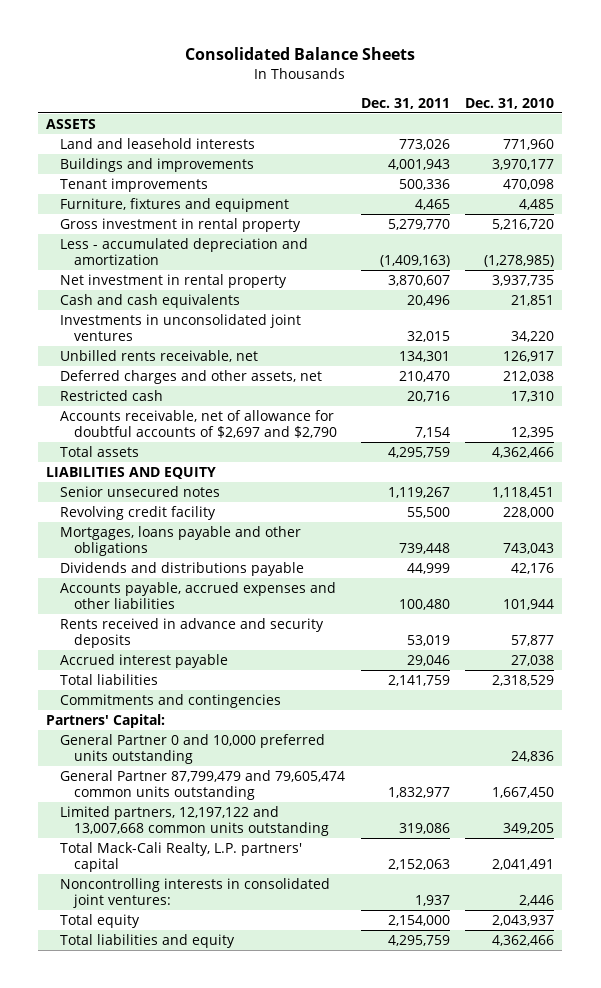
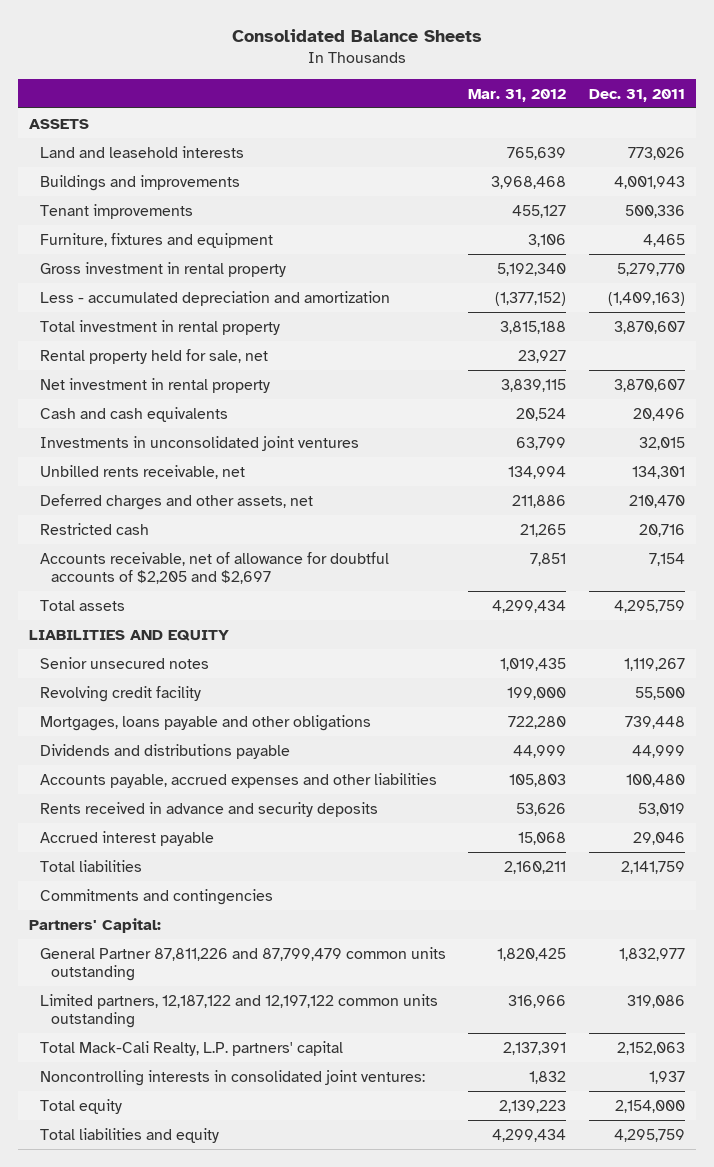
[465,97,555,109] Dec. 31, 2010 -> none
none -> [468,88,567,102] Mar. 31, 2012
none -> [40,319,281,335] Total investment in rental property
none -> [40,348,269,364] Rental property held for sale, net
[60,409,338,438] Accounts receivable, net of allowance for doubtful accounts of $2,697 and $2,790 -> [40,551,390,585] Accounts receivable, net of allowance for doubtful accounts of $2,205 and $2,697
[60,733,326,764] General Partner 0 and 10,000 preferred units outstanding -> none
[60,769,346,800] General Partner 87,799,479 and 79,605,474 common units outstanding -> [40,946,447,982] General Partner 87,811,226 and 87,799,479 common units outstanding
[60,805,330,836] Limited partners, 12,197,122 and 13,007,668 common units outstanding -> [40,993,439,1029] Limited partners, 12,187,122 and 12,197,122 common units outstanding

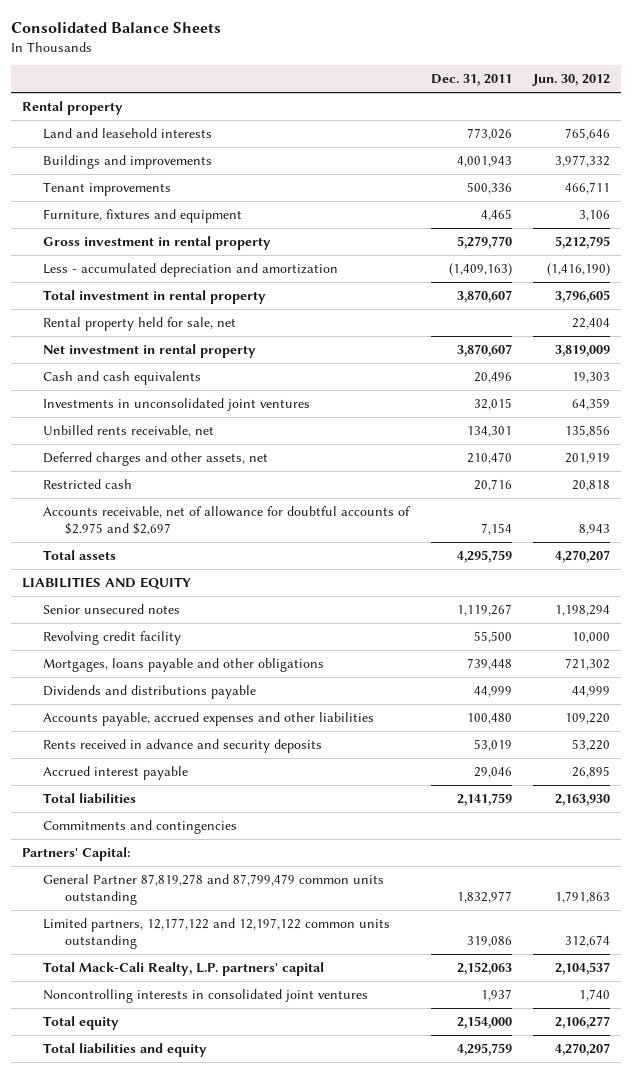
[468,88,567,102] Mar. 31, 2012 -> none
none -> [532,74,611,87] Jun. 30, 2012
[28,118,89,129] ASSETS -> none
none -> [21,100,123,115] Rental property
[40,551,390,585] Accounts receivable, net of allowance for doubtful accounts of $2,205 and $2,697 -> [43,505,412,536] Accounts receivable, net of allowance for doubtful accounts of $2.975 and $2,697
[40,946,447,982] General Partner 87,811,226 and 87,799,479 common units outstanding -> [43,873,385,906] General Partner 87,819,278 and 87,799,479 common units outstanding
[40,993,439,1029] Limited partners, 12,187,122 and 12,197,122 common units outstanding -> [43,917,391,950] Limited partners, 12,177,122 and 12,197,122 common units outstanding
[40,1069,426,1086] Noncontrolling interests in consolidated joint ventures: -> [43,988,369,1003] Noncontrolling interests in consolidated joint ventures

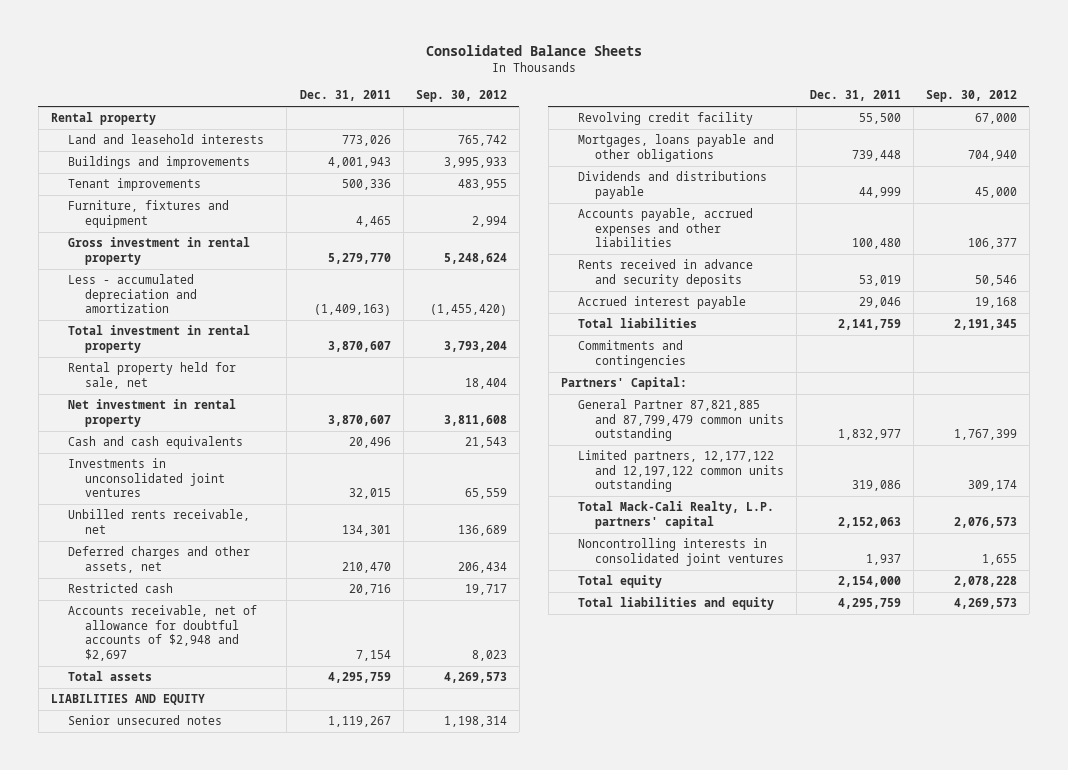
[532,74,611,87] Jun. 30, 2012 -> none
none -> [415,90,507,103] Sep. 30, 2012
[43,505,412,536] Accounts receivable, net of allowance for doubtful accounts of $2.975 and $2,697 -> [68,605,258,661] Accounts receivable, net of allowance for doubtful accounts of $2,948 and $2,697
[43,873,385,906] General Partner 87,819,278 and 87,799,479 common units outstanding -> [578,399,785,442] General Partner 87,821,885 and 87,799,479 common units outstanding

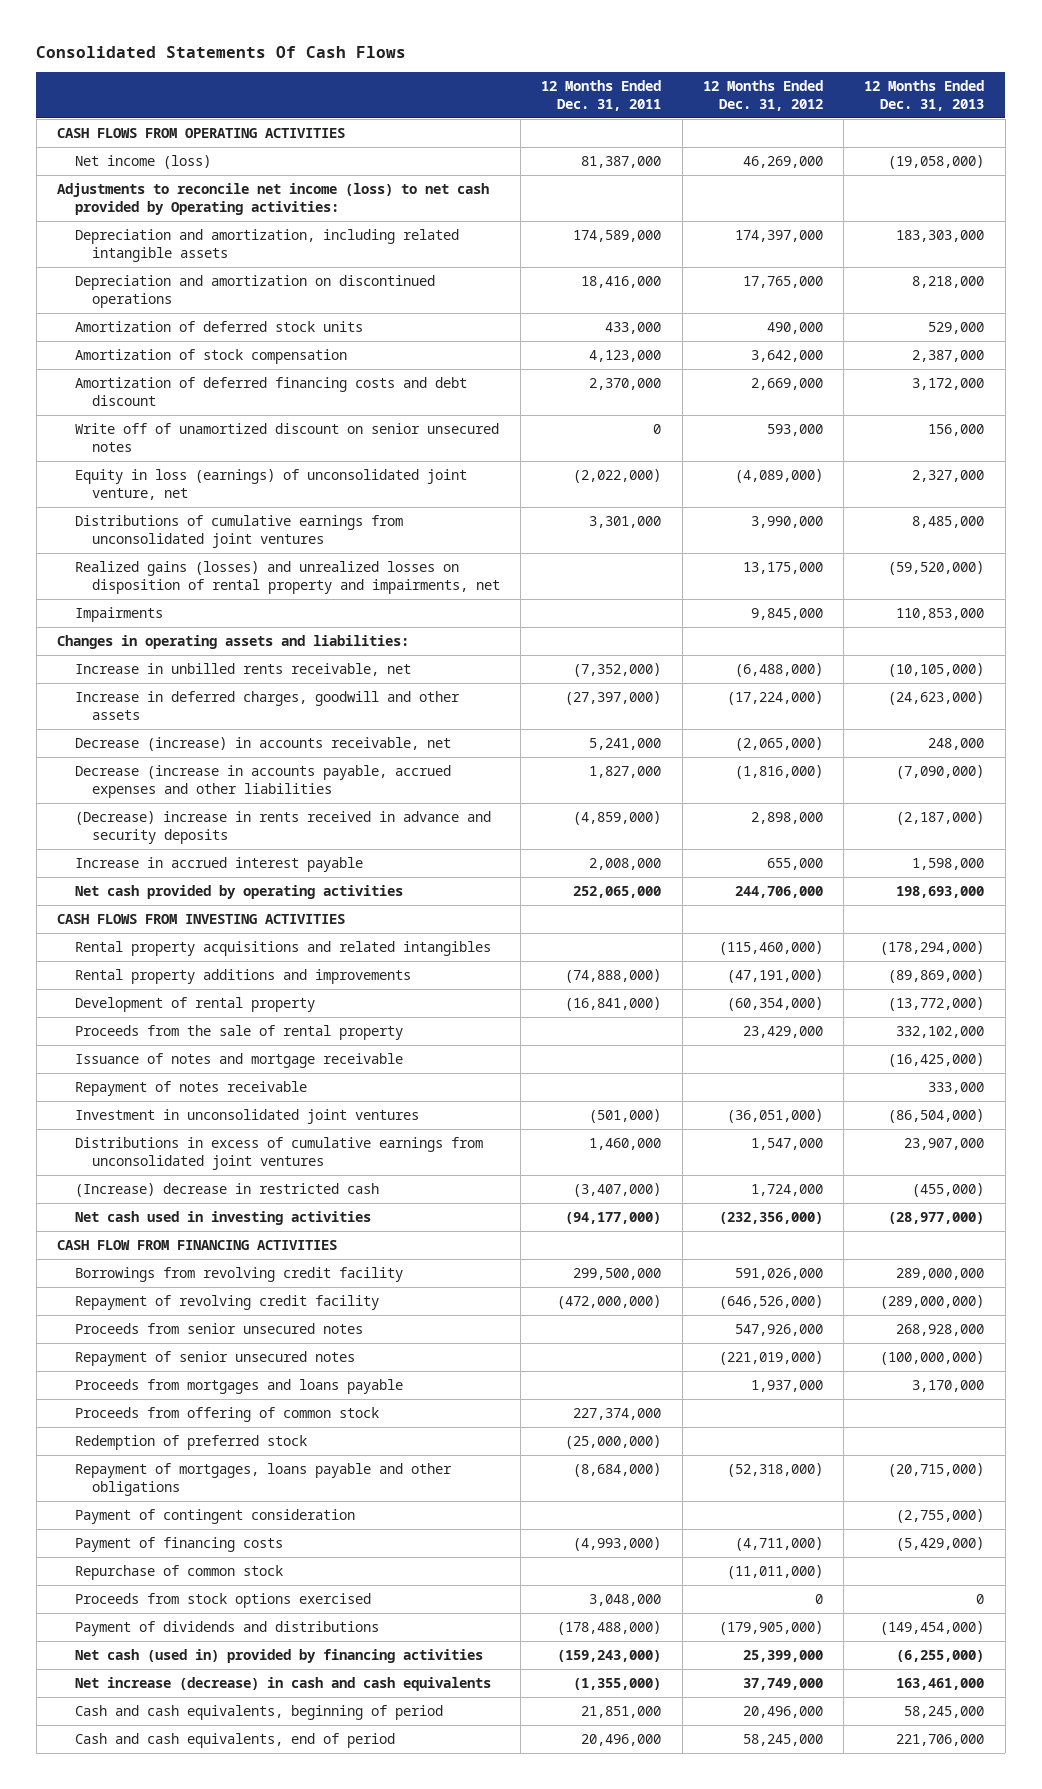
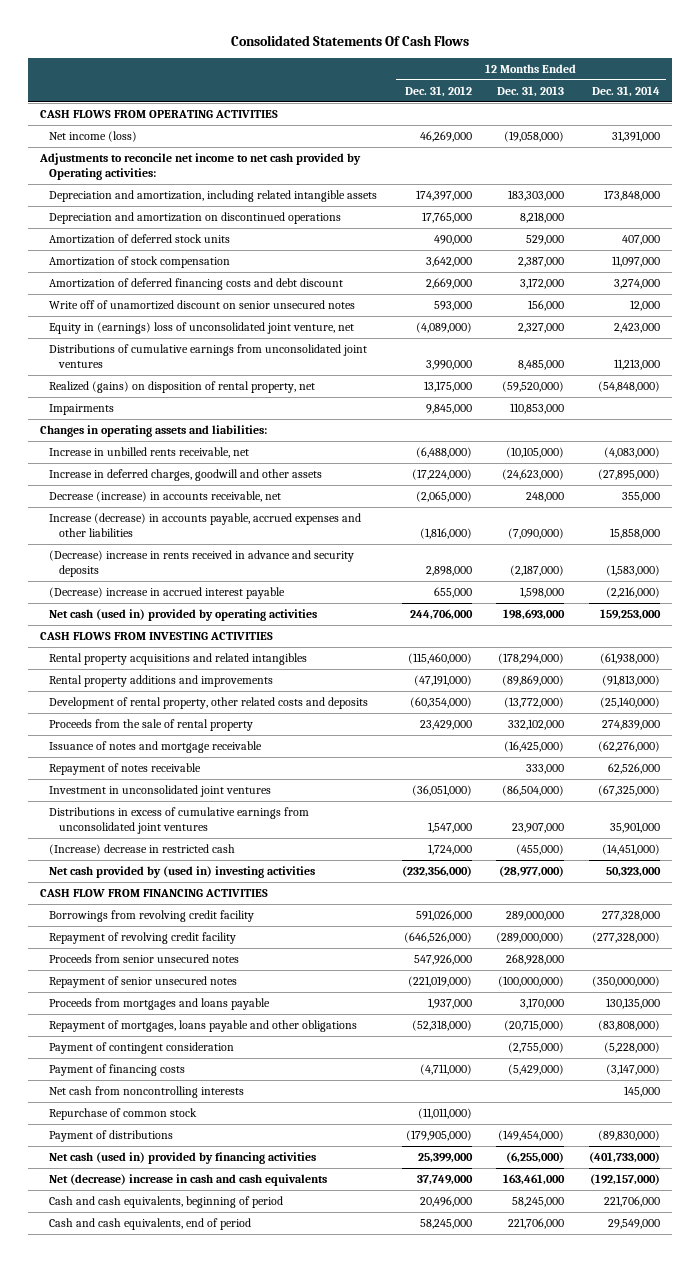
[541,80,662,112] 12 Months Ended Dec. 31, 2011 -> none
none -> [591,85,660,97] Dec. 31, 2014
[57,182,490,215] Adjustments to reconcile net income (loss) to net cash provided by Operating activities: -> [38,152,361,181] Adjustments to reconcile net income to net cash provided by Operating activities:
[74,468,467,500] Equity in loss (earnings) of unconsolidated joint venture, net -> [49,321,355,334] Equity in (earnings) loss of unconsolidated joint venture, net
[74,560,500,594] Realized gains (losses) and unrealized losses on disposition of rental property and impairments, net -> [49,380,316,393] Realized (gains) on disposition of rental property, net
[74,764,451,798] Decrease (increase in accounts payable, accrued expenses and other liabilities -> [49,512,362,538] Increase (decrease) in accounts payable, accrued expenses and other liabilities
[74,856,363,872] Increase in accrued interest payable -> [49,586,286,599] (Decrease) increase in accrued interest payable
[74,884,403,899] Net cash provided by operating activities -> [49,608,318,621] Net cash (used in) provided by operating activities
[74,996,315,1012] Development of rental property -> [49,696,369,709] Development of rental property, other related costs and deposits
[74,1210,371,1225] Net cash used in investing activities -> [49,865,316,878] Net cash provided by (used in) investing activities
[74,1406,379,1422] Proceeds from offering of common stock -> none
[74,1434,307,1450] Redemption of preferred stock -> none
none -> [49,1085,245,1098] Net cash from noncontrolling interests
[74,1592,371,1608] Proceeds from stock options exercised -> none
[74,1620,379,1636] Payment of dividends and distributions -> [49,1129,174,1142] Payment of distributions
[74,1676,491,1691] Net increase (decrease) in cash and cash equivalents -> [49,1173,328,1186] Net (decrease) increase in cash and cash equivalents

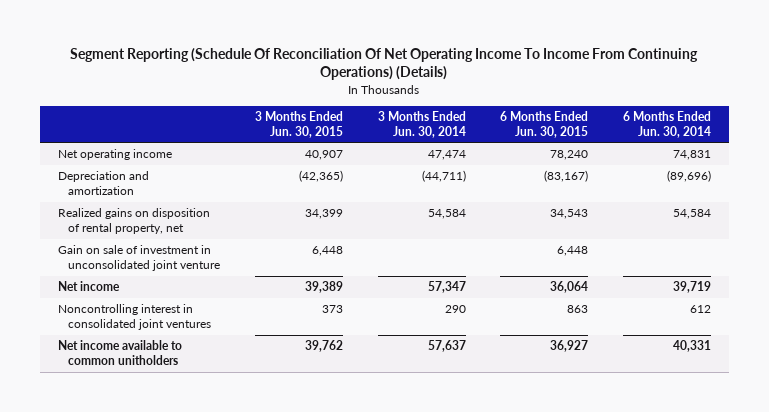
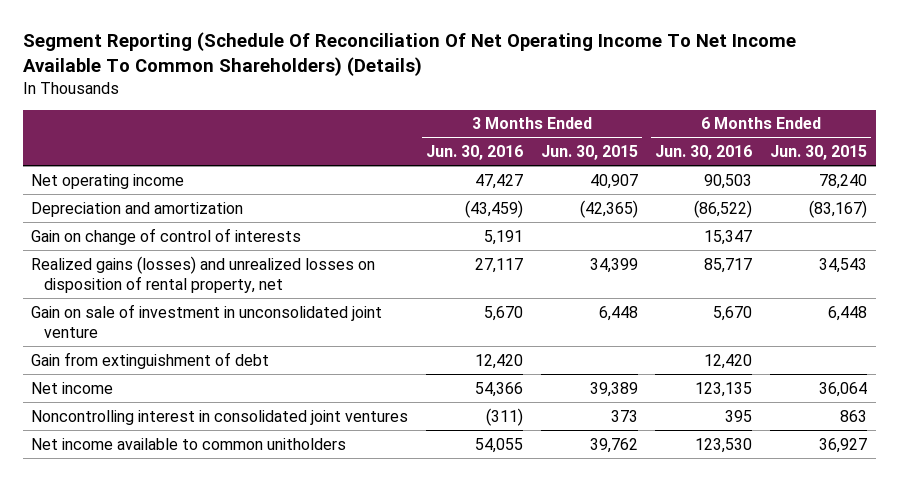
[70,47,699,81] Segment Reporting (Schedule Of Reconciliation Of Net Operating Income To Income From Continuing Operations) (Details) -> [22,32,796,77] Segment Reporting (Schedule Of Reconciliation Of Net Operating Income To Net Income Available To Common Shareholders) (Details)
[377,110,466,138] 3 Months Ended Jun. 30, 2014 -> none
[623,110,712,138] 6 Months Ended Jun. 30, 2014 -> none
none -> [425,144,523,160] Jun. 30, 2016
none -> [655,144,753,160] Jun. 30, 2016
none -> [31,227,302,245] Gain on change of control of interests
[57,208,210,235] Realized gains on disposition of rental property, net -> [31,255,376,294] Realized gains (losses) and unrealized losses on disposition of rental property, net
none -> [31,351,270,369] Gain from extinguishment of debt

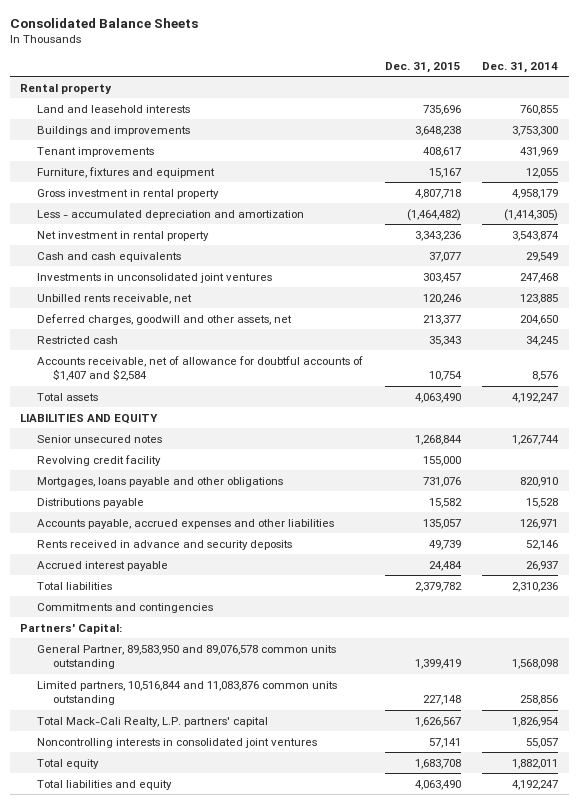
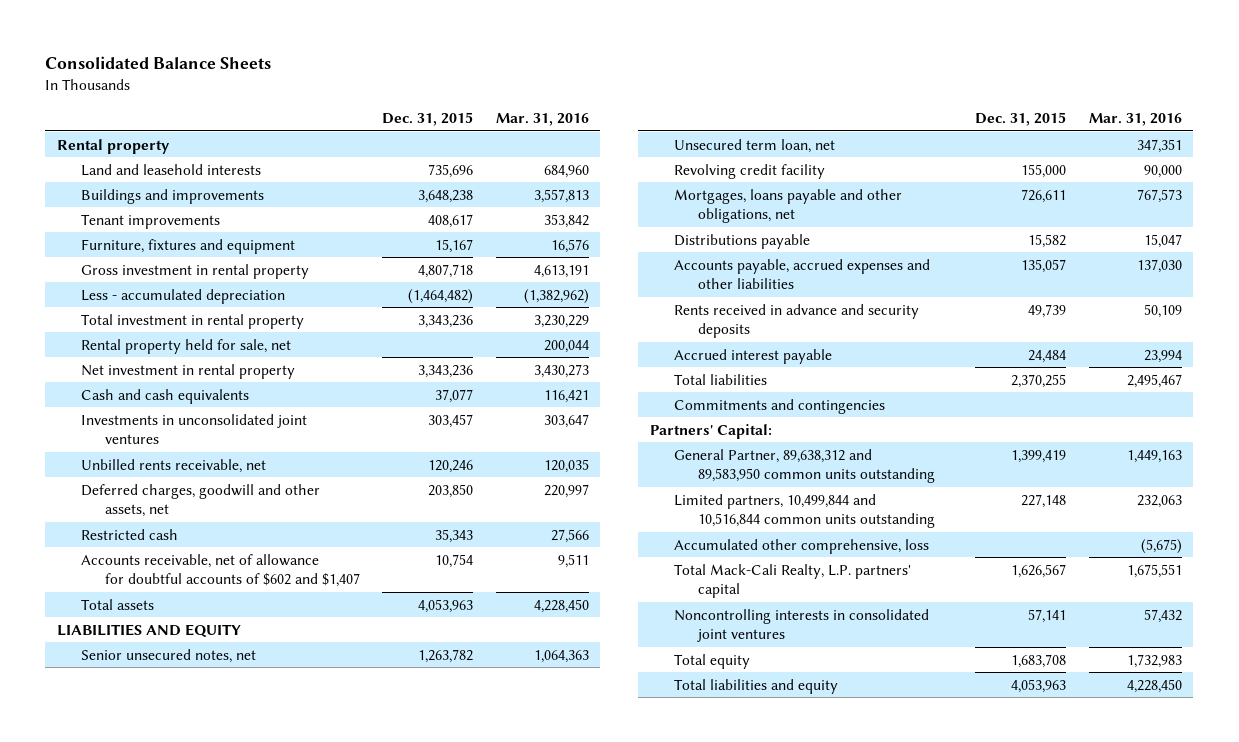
[482,61,559,73] Dec. 31, 2014 -> none
none -> [495,113,589,127] Mar. 31, 2016
[36,209,304,220] Less - accumulated depreciation and amortization -> [80,288,285,304] Less - accumulated depreciation
none -> [80,313,304,329] Total investment in rental property
none -> [80,338,291,354] Rental property held for sale, net
[422,314,461,325] 213,377 -> [428,483,474,498] 203,850
[36,355,363,382] Accounts receivable, net of allowance for doubtful accounts of $1,407 and $2,584 -> [80,553,360,588] Accounts receivable, net of allowance for doubtful accounts of $602 and $1,407
[414,392,461,403] 4,063,490 -> [418,598,474,613] 4,053,963
[36,434,162,443] Senior unsecured notes -> [80,648,256,663] Senior unsecured notes, net
[414,434,462,445] 1,268,844 -> [418,648,474,663] 1,263,782
none -> [673,138,835,153] Unsecured term loan, net
[36,476,283,487] Mortgages, loans payable and other obligations -> [673,188,902,224] Mortgages, loans payable and other obligations, net
[422,476,461,487] 731,076 -> [1021,188,1067,203] 726,611
[414,581,462,592] 2,379,782 -> [1011,373,1067,388] 2,370,255
[36,644,336,670] General Partner, 89,583,950 and 89,076,578 common units outstanding -> [673,448,935,484] General Partner, 89,638,312 and 89,583,950 common units outstanding
[36,680,337,706] Limited partners, 10,516,844 and 11,083,876 common units outstanding -> [673,493,935,529] Limited partners, 10,499,844 and 10,516,844 common units outstanding
none -> [673,538,929,554] Accumulated other comprehensive, loss
[414,779,461,790] 4,063,490 -> [1011,678,1067,693] 4,053,963

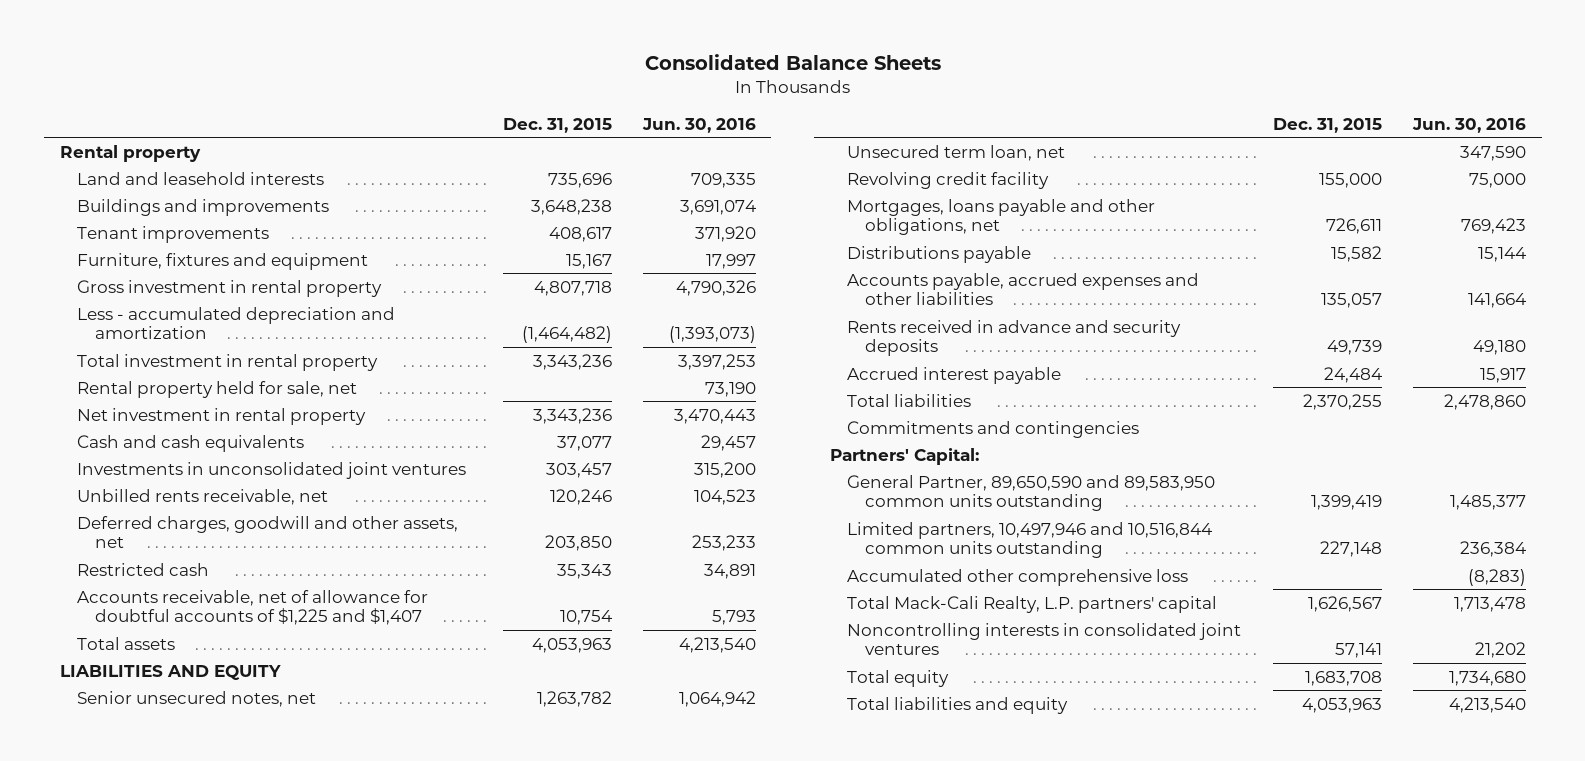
[495,113,589,127] Mar. 31, 2016 -> none
none -> [641,117,756,133] Jun. 30, 2016
[80,288,285,304] Less - accumulated depreciation -> [77,306,396,340] Less - accumulated depreciation and amortization
[80,553,360,588] Accounts receivable, net of allowance for doubtful accounts of $602 and $1,407 -> [77,589,429,626] Accounts receivable, net of allowance for doubtful accounts of $1,225 and $1,407
[673,448,935,484] General Partner, 89,638,312 and 89,583,950 common units outstanding -> [847,474,1216,512] General Partner, 89,650,590 and 89,583,950 common units outstanding
[673,493,935,529] Limited partners, 10,499,844 and 10,516,844 common units outstanding -> [847,521,1213,559] Limited partners, 10,497,946 and 10,516,844 common units outstanding
[673,538,929,554] Accumulated other comprehensive, loss -> [847,568,1189,586] Accumulated other comprehensive loss

